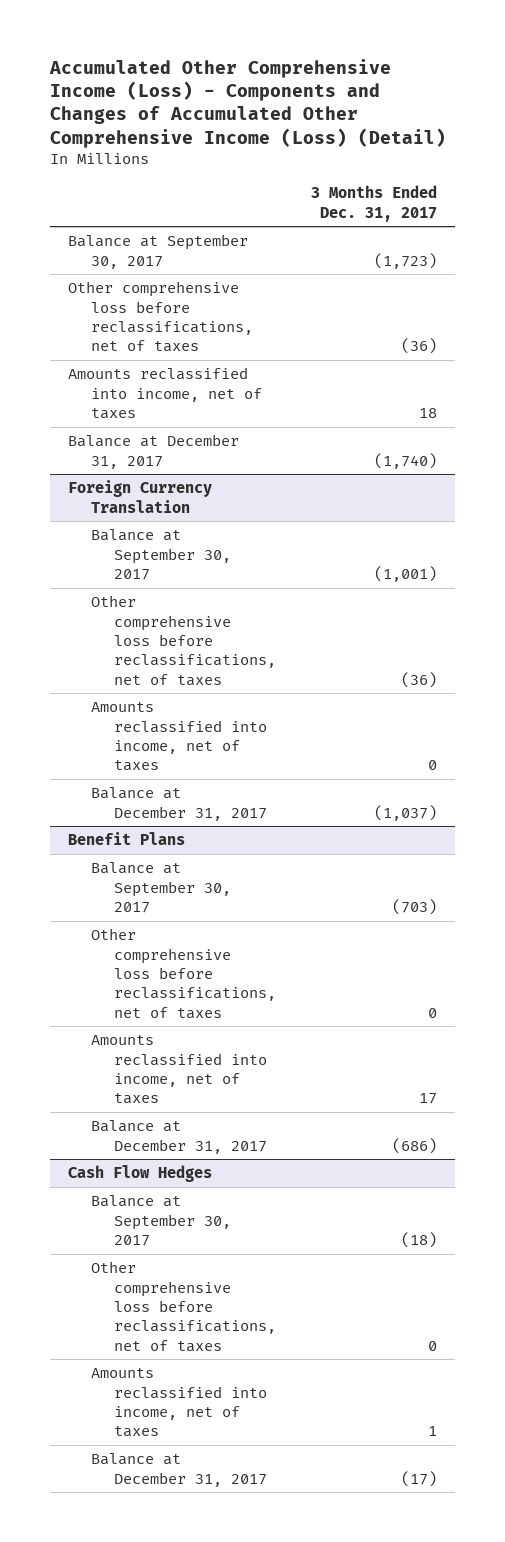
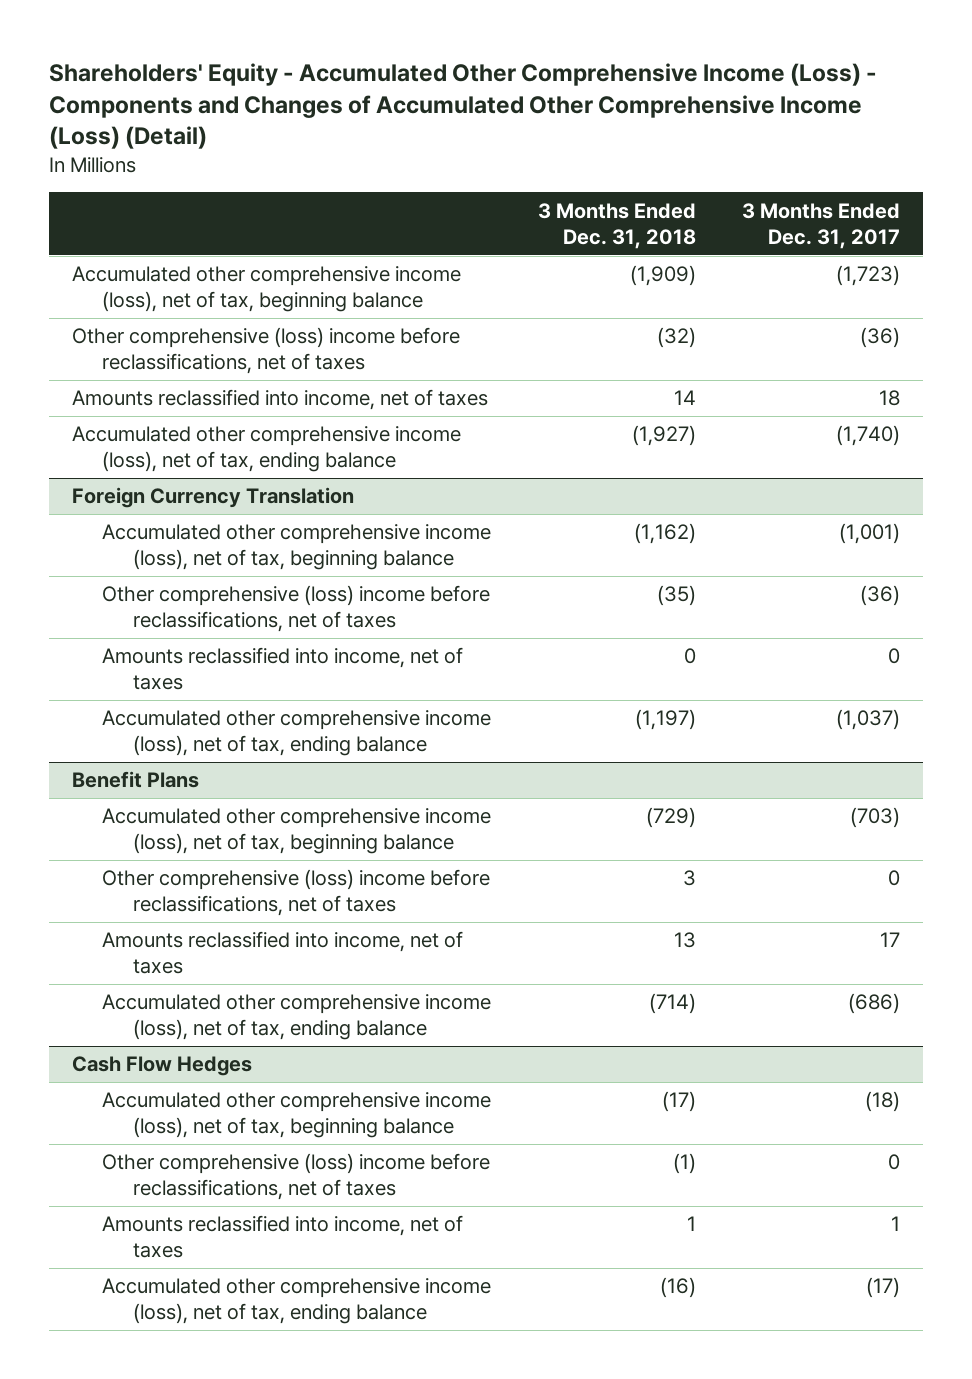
[49,58,447,148] Accumulated Other Comprehensive Income (Loss) - Components and Changes of Accumulated Other Comprehensive Income (Loss) (Detail) -> [49,62,878,150] Shareholders' Equity - Accumulated Other Comprehensive Income (Loss) - Components and Changes of Accumulated Other Comprehensive Income (Loss) (Detail)
none -> [537,202,696,249] 3 Months Ended Dec. 31, 2018
[67,234,248,269] Balance at September 30, 2017 -> [72,266,462,313] Accumulated other comprehensive income (loss), net of tax, beginning balance
[67,281,254,353] Other comprehensive loss before reclassifications, net of taxes -> [72,327,461,375] Other comprehensive (loss) income before reclassifications, net of taxes
[67,434,239,469] Balance at December 31, 2017 -> [72,426,462,473] Accumulated other comprehensive income (loss), net of tax, ending balance
[91,529,232,581] Balance at September 30, 2017 -> [102,524,492,571] Accumulated other comprehensive income (loss), net of tax, beginning balance
[91,595,277,686] Other comprehensive loss before reclassifications, net of taxes -> [102,585,491,633] Other comprehensive (loss) income before reclassifications, net of taxes
[91,787,268,821] Balance at December 31, 2017 -> [102,710,492,757] Accumulated other comprehensive income (loss), net of tax, ending balance
[91,862,232,914] Balance at September 30, 2017 -> [102,808,492,855] Accumulated other comprehensive income (loss), net of tax, beginning balance
[91,928,277,1019] Other comprehensive loss before reclassifications, net of taxes -> [102,869,491,917] Other comprehensive (loss) income before reclassifications, net of taxes
[91,1120,268,1154] Balance at December 31, 2017 -> [102,994,492,1041] Accumulated other comprehensive income (loss), net of tax, ending balance
[91,1195,232,1247] Balance at September 30, 2017 -> [102,1092,492,1139] Accumulated other comprehensive income (loss), net of tax, beginning balance
[91,1261,277,1352] Other comprehensive loss before reclassifications, net of taxes -> [102,1153,491,1201] Other comprehensive (loss) income before reclassifications, net of taxes
[91,1453,268,1487] Balance at December 31, 2017 -> [102,1278,492,1325] Accumulated other comprehensive income (loss), net of tax, ending balance

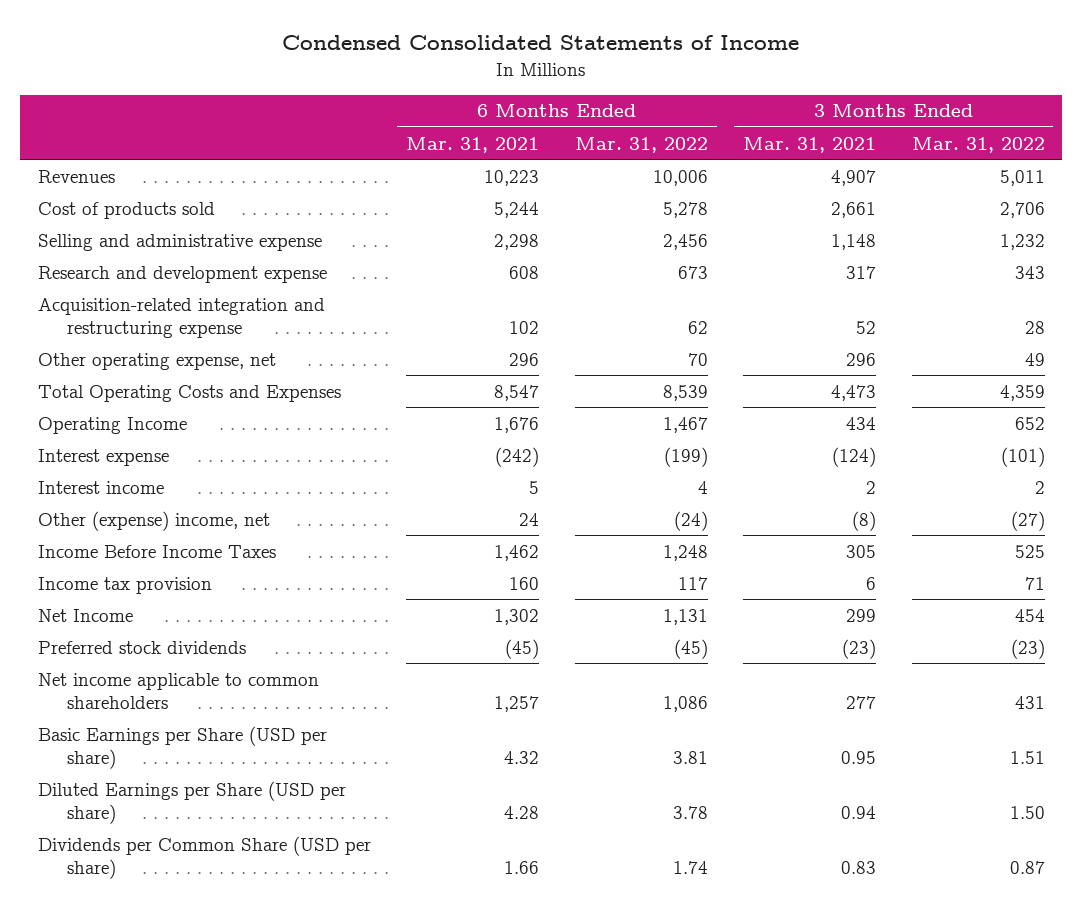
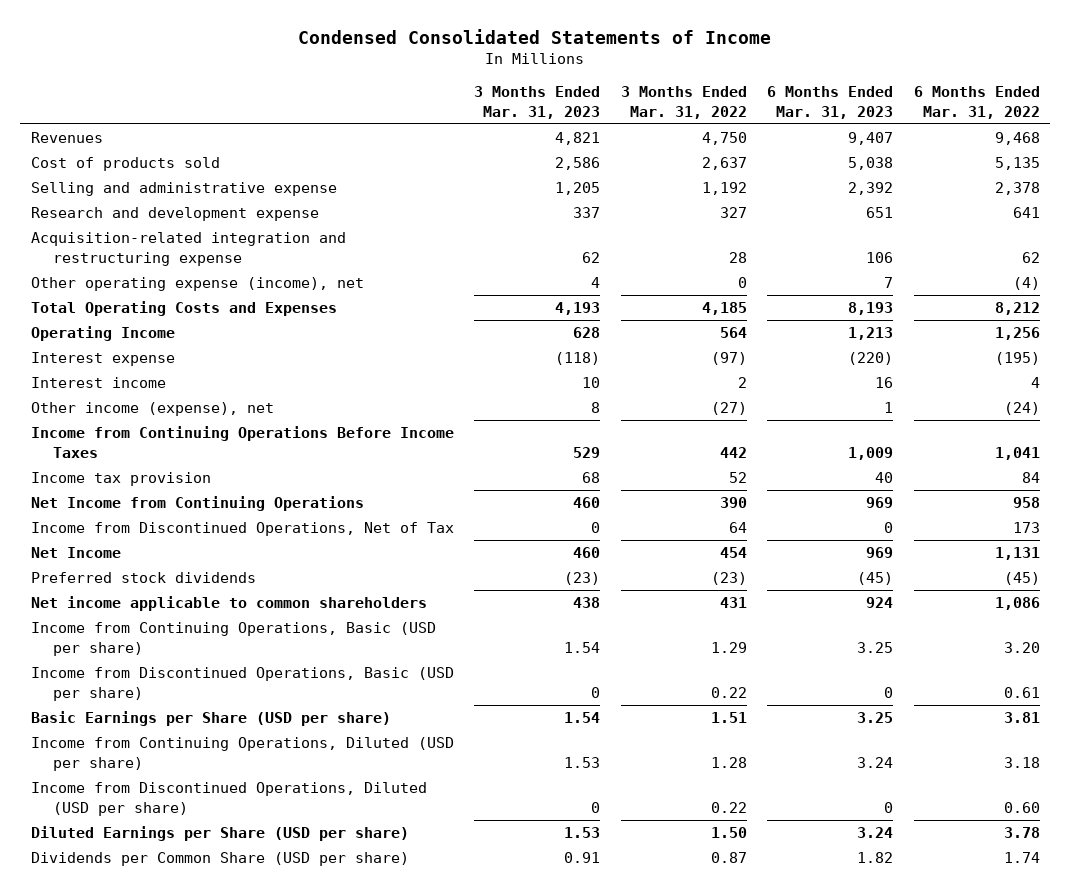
[406,136,540,153] Mar. 31, 2021 -> none
[743,136,877,153] Mar. 31, 2021 -> none
none -> [474,86,601,119] 3 Months Ended Mar. 31, 2023
none -> [767,86,894,119] 6 Months Ended Mar. 31, 2023
[652,169,708,186] 10,006 -> [995,131,1041,145] 9,468
[999,169,1045,186] 5,011 -> [701,131,747,145] 4,750
[662,201,708,218] 5,278 -> [995,156,1041,170] 5,135
[999,201,1045,218] 2,706 -> [701,156,747,170] 2,637
[662,233,708,250] 2,456 -> [995,181,1041,195] 2,378
[999,233,1045,250] 1,232 -> [701,181,747,195] 1,192
[677,265,708,279] 673 -> [1013,206,1041,218] 641
[1014,265,1045,279] 343 -> [719,206,747,218] 327
[37,352,276,370] Other operating expense, net -> [30,276,364,291] Other operating expense (income), net
[687,352,708,366] 70 -> [1013,276,1041,290] (4)
[1024,352,1045,366] 49 -> [737,276,747,288] 0
[662,384,708,401] 8,539 -> [995,301,1041,315] 8,212
[999,384,1045,401] 4,359 -> [701,301,747,315] 4,185
[662,416,708,433] 1,467 -> [995,326,1041,340] 1,256
[1014,416,1045,430] 652 -> [719,326,747,338] 564
[663,446,708,467] (199) -> [995,351,1041,365] (195)
[1000,446,1045,467] (101) -> [710,351,747,365] (97)
[37,510,270,531] Other (expense) income, net -> [30,401,274,416] Other income (expense), net
[37,544,276,558] Income Before Income Taxes -> [30,425,454,458] Income from Continuing Operations Before Income Taxes
[662,544,708,561] 1,248 -> [995,446,1041,460] 1,041
[1014,544,1045,558] 525 -> [719,446,747,458] 442
[677,576,708,590] 117 -> [1022,471,1041,483] 84
[1024,576,1045,590] 71 -> [728,471,747,483] 52
none -> [30,495,364,511] Net Income from Continuing Operations
none -> [30,521,454,536] Income from Discontinued Operations, Net of Tax
none -> [30,621,436,656] Income from Continuing Operations, Basic (USD per share)
none -> [30,666,454,701] Income from Discontinued Operations, Basic (USD per share)
none -> [30,736,454,771] Income from Continuing Operations, Diluted (USD per share)
none -> [30,781,427,816] Income from Discontinued Operations, Diluted (USD per share)

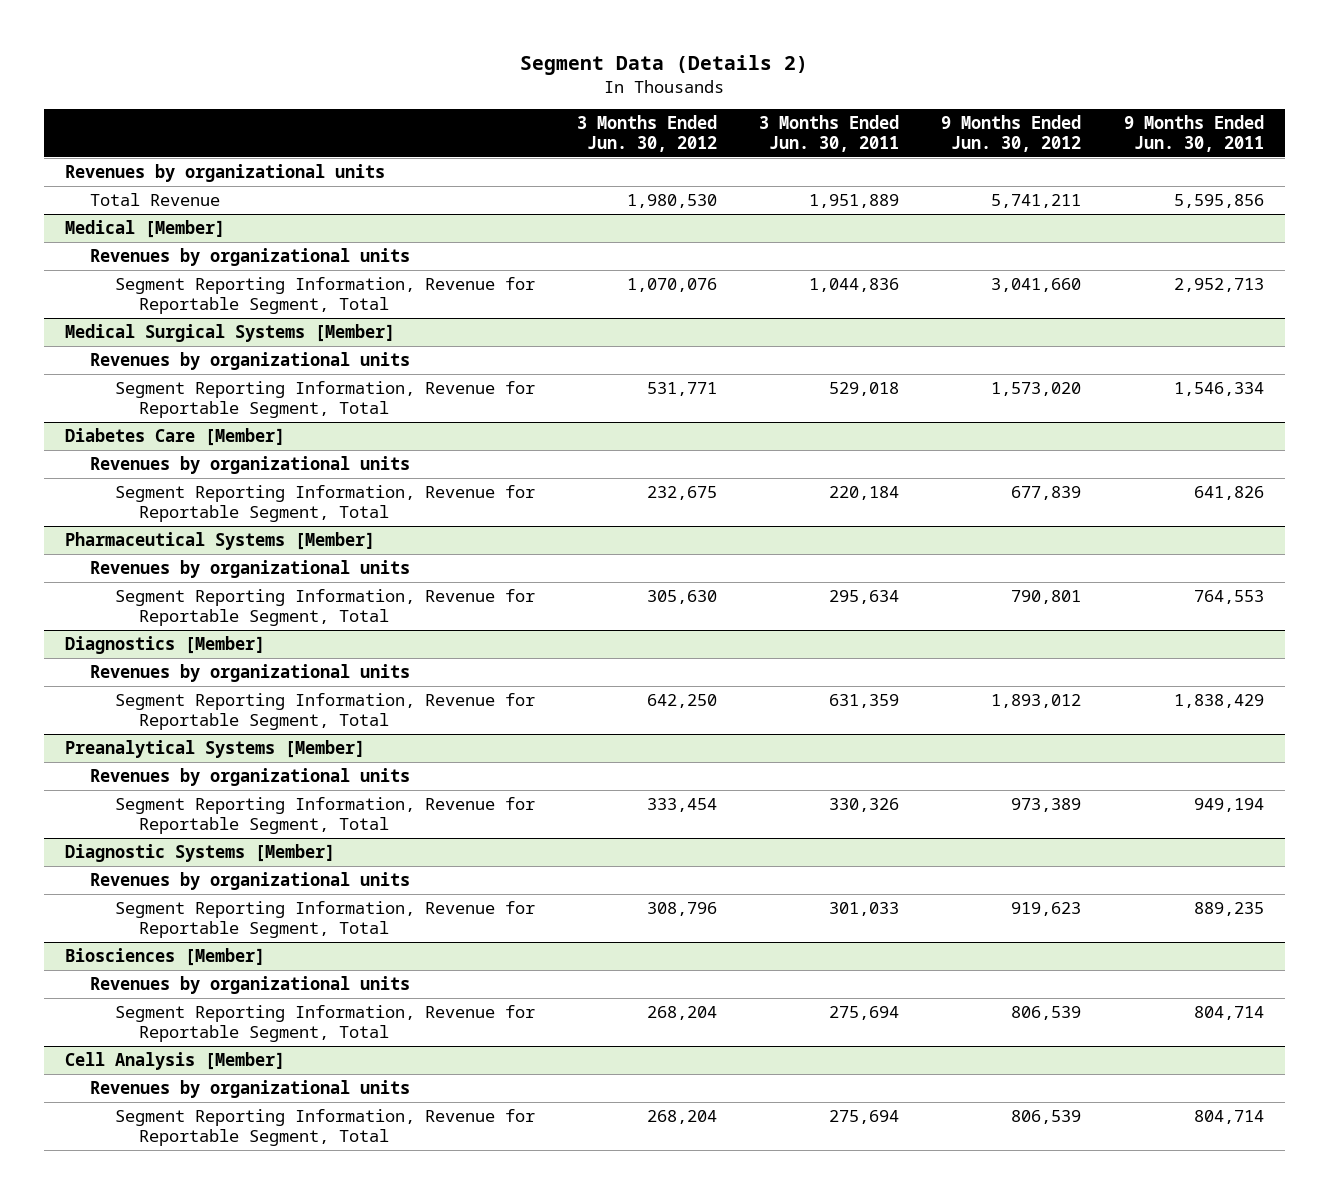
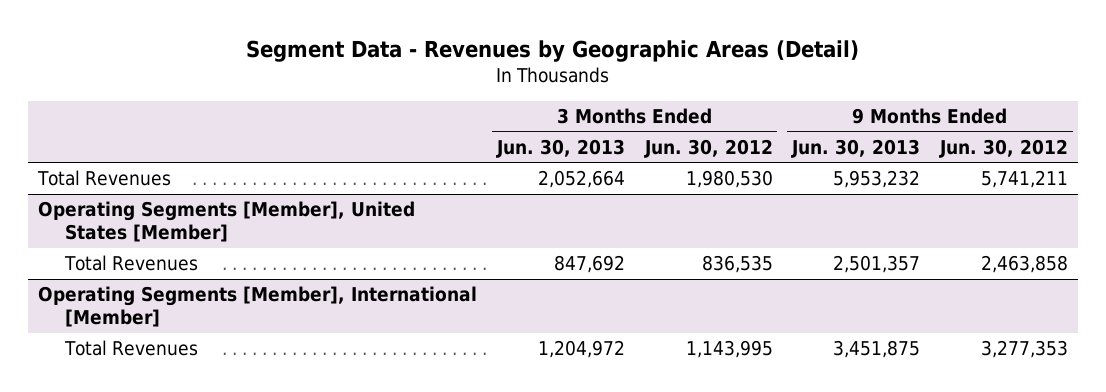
[520,54,809,75] Segment Data (Details 2) -> [246,40,860,63] Segment Data - Revenues by Geographic Areas (Detail)
[759,115,900,153] 3 Months Ended Jun. 30, 2011 -> none
[1123,115,1264,153] 9 Months Ended Jun. 30, 2011 -> none
none -> [495,138,625,158] Jun. 30, 2013
none -> [791,138,921,158] Jun. 30, 2013
[64,163,385,182] Revenues by organizational units -> none
[64,219,225,238] Medical [Member] -> none
[89,247,410,266] Revenues by organizational units -> none
[114,276,535,314] Segment Reporting Information, Revenue for Reportable Segment, Total -> none
[64,323,395,342] Medical Surgical Systems [Member] -> none
[89,351,410,370] Revenues by organizational units -> none
[114,380,535,418] Segment Reporting Information, Revenue for Reportable Segment, Total -> none
[64,427,285,446] Diabetes Care [Member] -> none
[89,455,410,474] Revenues by organizational units -> none
[114,484,535,522] Segment Reporting Information, Revenue for Reportable Segment, Total -> none
[64,531,375,550] Pharmaceutical Systems [Member] -> none
[89,559,410,578] Revenues by organizational units -> none
[114,588,535,626] Segment Reporting Information, Revenue for Reportable Segment, Total -> none
[64,635,265,654] Diagnostics [Member] -> none
[89,663,410,682] Revenues by organizational units -> none
[114,692,535,730] Segment Reporting Information, Revenue for Reportable Segment, Total -> none
[64,739,365,758] Preanalytical Systems [Member] -> none
[89,767,410,786] Revenues by organizational units -> none
[114,796,535,834] Segment Reporting Information, Revenue for Reportable Segment, Total -> none
[64,843,335,862] Diagnostic Systems [Member] -> none
[89,871,410,890] Revenues by organizational units -> none
[114,900,535,938] Segment Reporting Information, Revenue for Reportable Segment, Total -> none
[64,947,265,966] Biosciences [Member] -> none
[89,975,410,994] Revenues by organizational units -> none
[114,1004,535,1042] Segment Reporting Information, Revenue for Reportable Segment, Total -> none
[64,1051,285,1070] Cell Analysis [Member] -> none
[89,1079,410,1098] Revenues by organizational units -> none
[114,1108,535,1146] Segment Reporting Information, Revenue for Reportable Segment, Total -> none
[89,192,220,206] Total Revenue -> [37,170,172,187] Total Revenues
none -> [38,201,416,243] Operating Segments [Member], United States [Member]
none -> [64,255,199,272] Total Revenues
none -> [38,286,478,328] Operating Segments [Member], International [Member]
none -> [64,340,199,357] Total Revenues

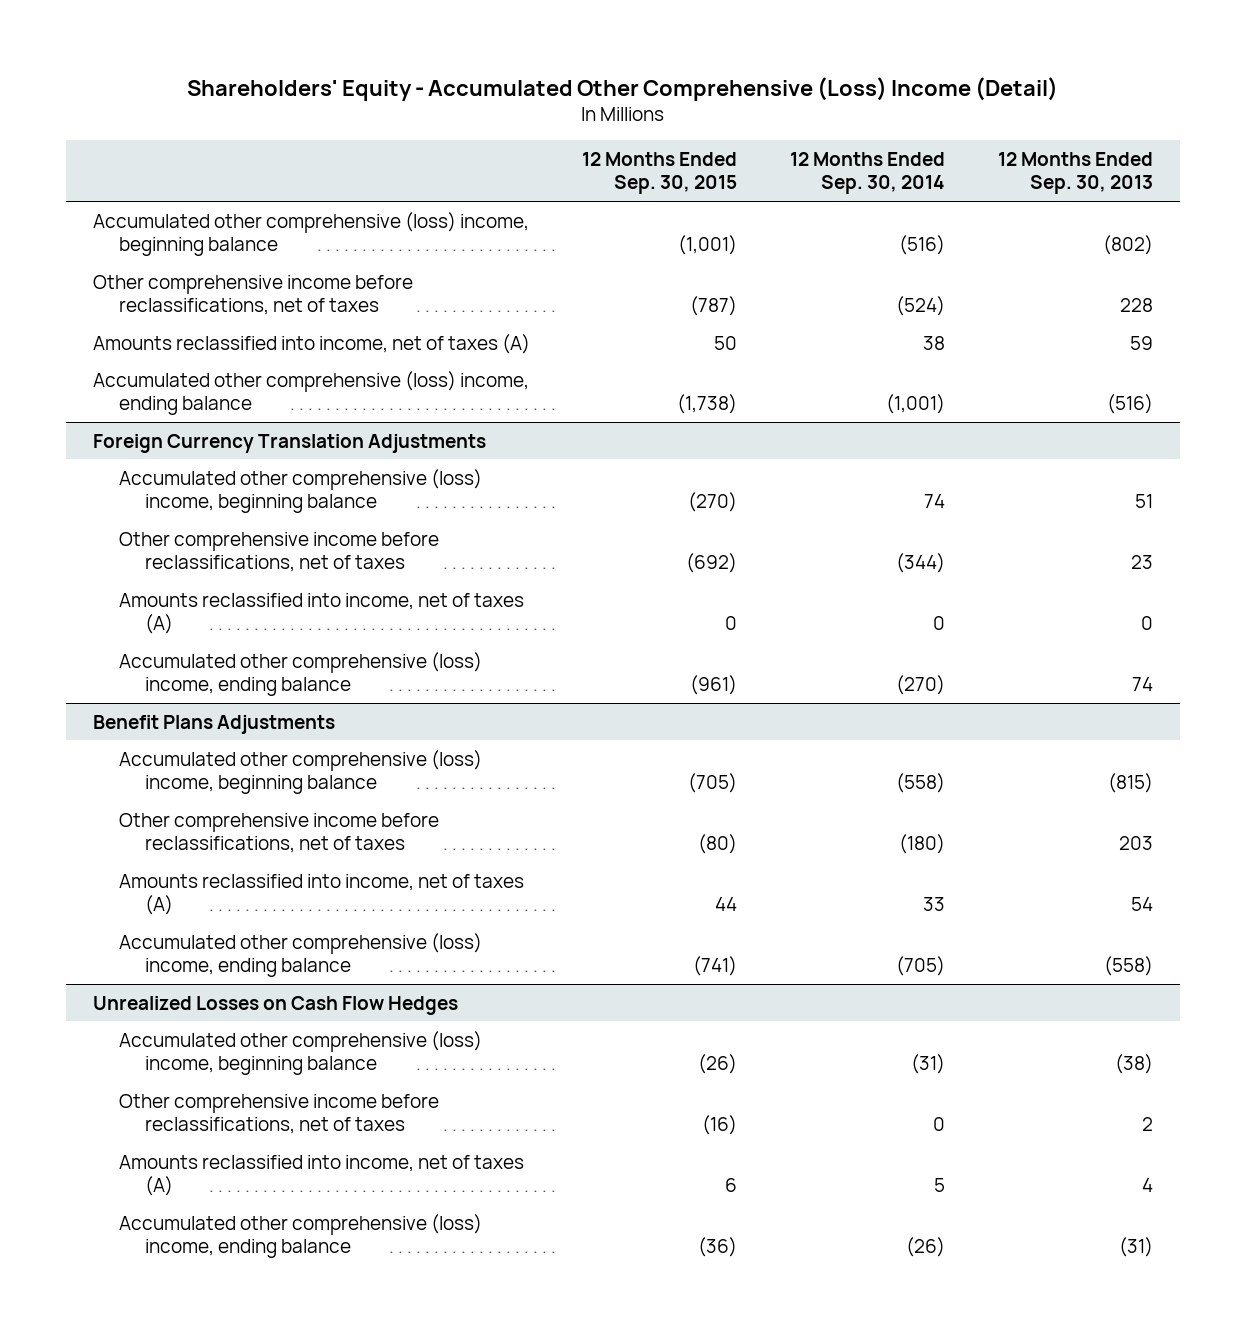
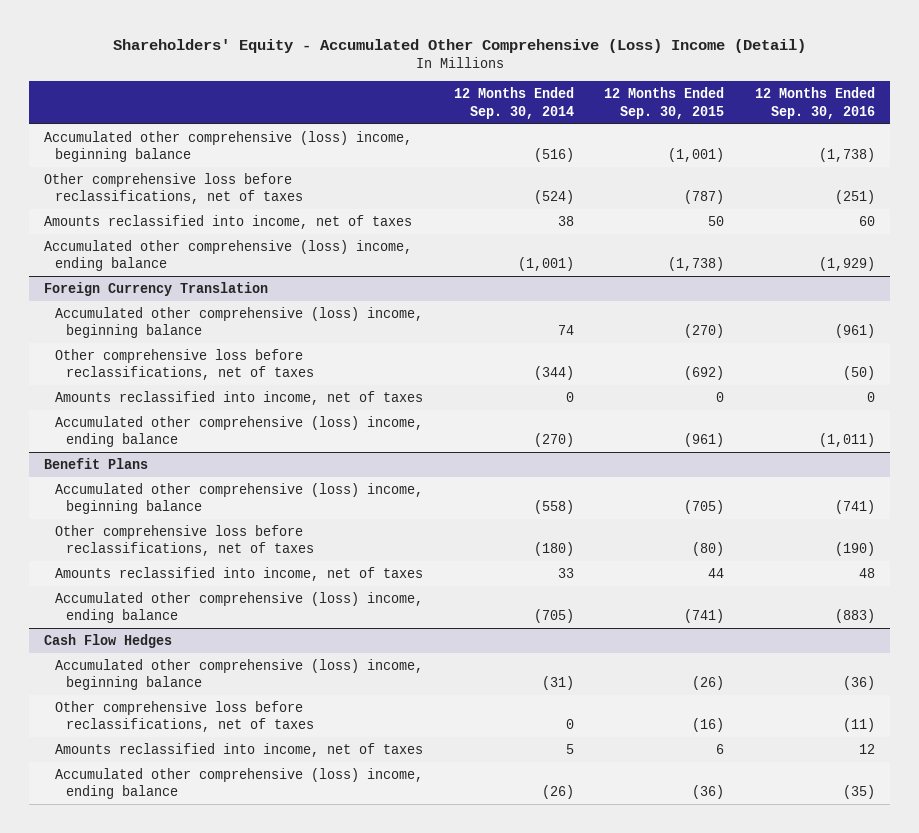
[998,151,1154,195] 12 Months Ended Sep. 30, 2013 -> none
none -> [755,87,876,119] 12 Months Ended Sep. 30, 2016
[92,274,413,316] Other comprehensive income before reclassifications, net of taxes -> [44,172,304,205] Other comprehensive loss before reclassifications, net of taxes
[92,333,530,354] Amounts reclassified into income, net of taxes (A) -> [44,214,413,229] Amounts reclassified into income, net of taxes
[92,433,486,453] Foreign Currency Translation Adjustments -> [44,281,269,296] Foreign Currency Translation
[118,531,439,573] Other comprehensive income before reclassifications, net of taxes -> [55,348,314,381] Other comprehensive loss before reclassifications, net of taxes
[118,592,524,635] Amounts reclassified into income, net of taxes (A) -> [55,390,424,405] Amounts reclassified into income, net of taxes
[92,714,335,734] Benefit Plans Adjustments -> [44,457,149,469] Benefit Plans
[118,812,439,854] Other comprehensive income before reclassifications, net of taxes -> [55,524,314,557] Other comprehensive loss before reclassifications, net of taxes
[118,873,524,916] Amounts reclassified into income, net of taxes (A) -> [55,566,424,581] Amounts reclassified into income, net of taxes
[92,995,458,1015] Unrealized Losses on Cash Flow Hedges -> [44,633,173,648] Cash Flow Hedges
[118,1093,439,1135] Other comprehensive income before reclassifications, net of taxes -> [55,700,314,733] Other comprehensive loss before reclassifications, net of taxes
[118,1154,524,1197] Amounts reclassified into income, net of taxes (A) -> [55,742,424,757] Amounts reclassified into income, net of taxes

